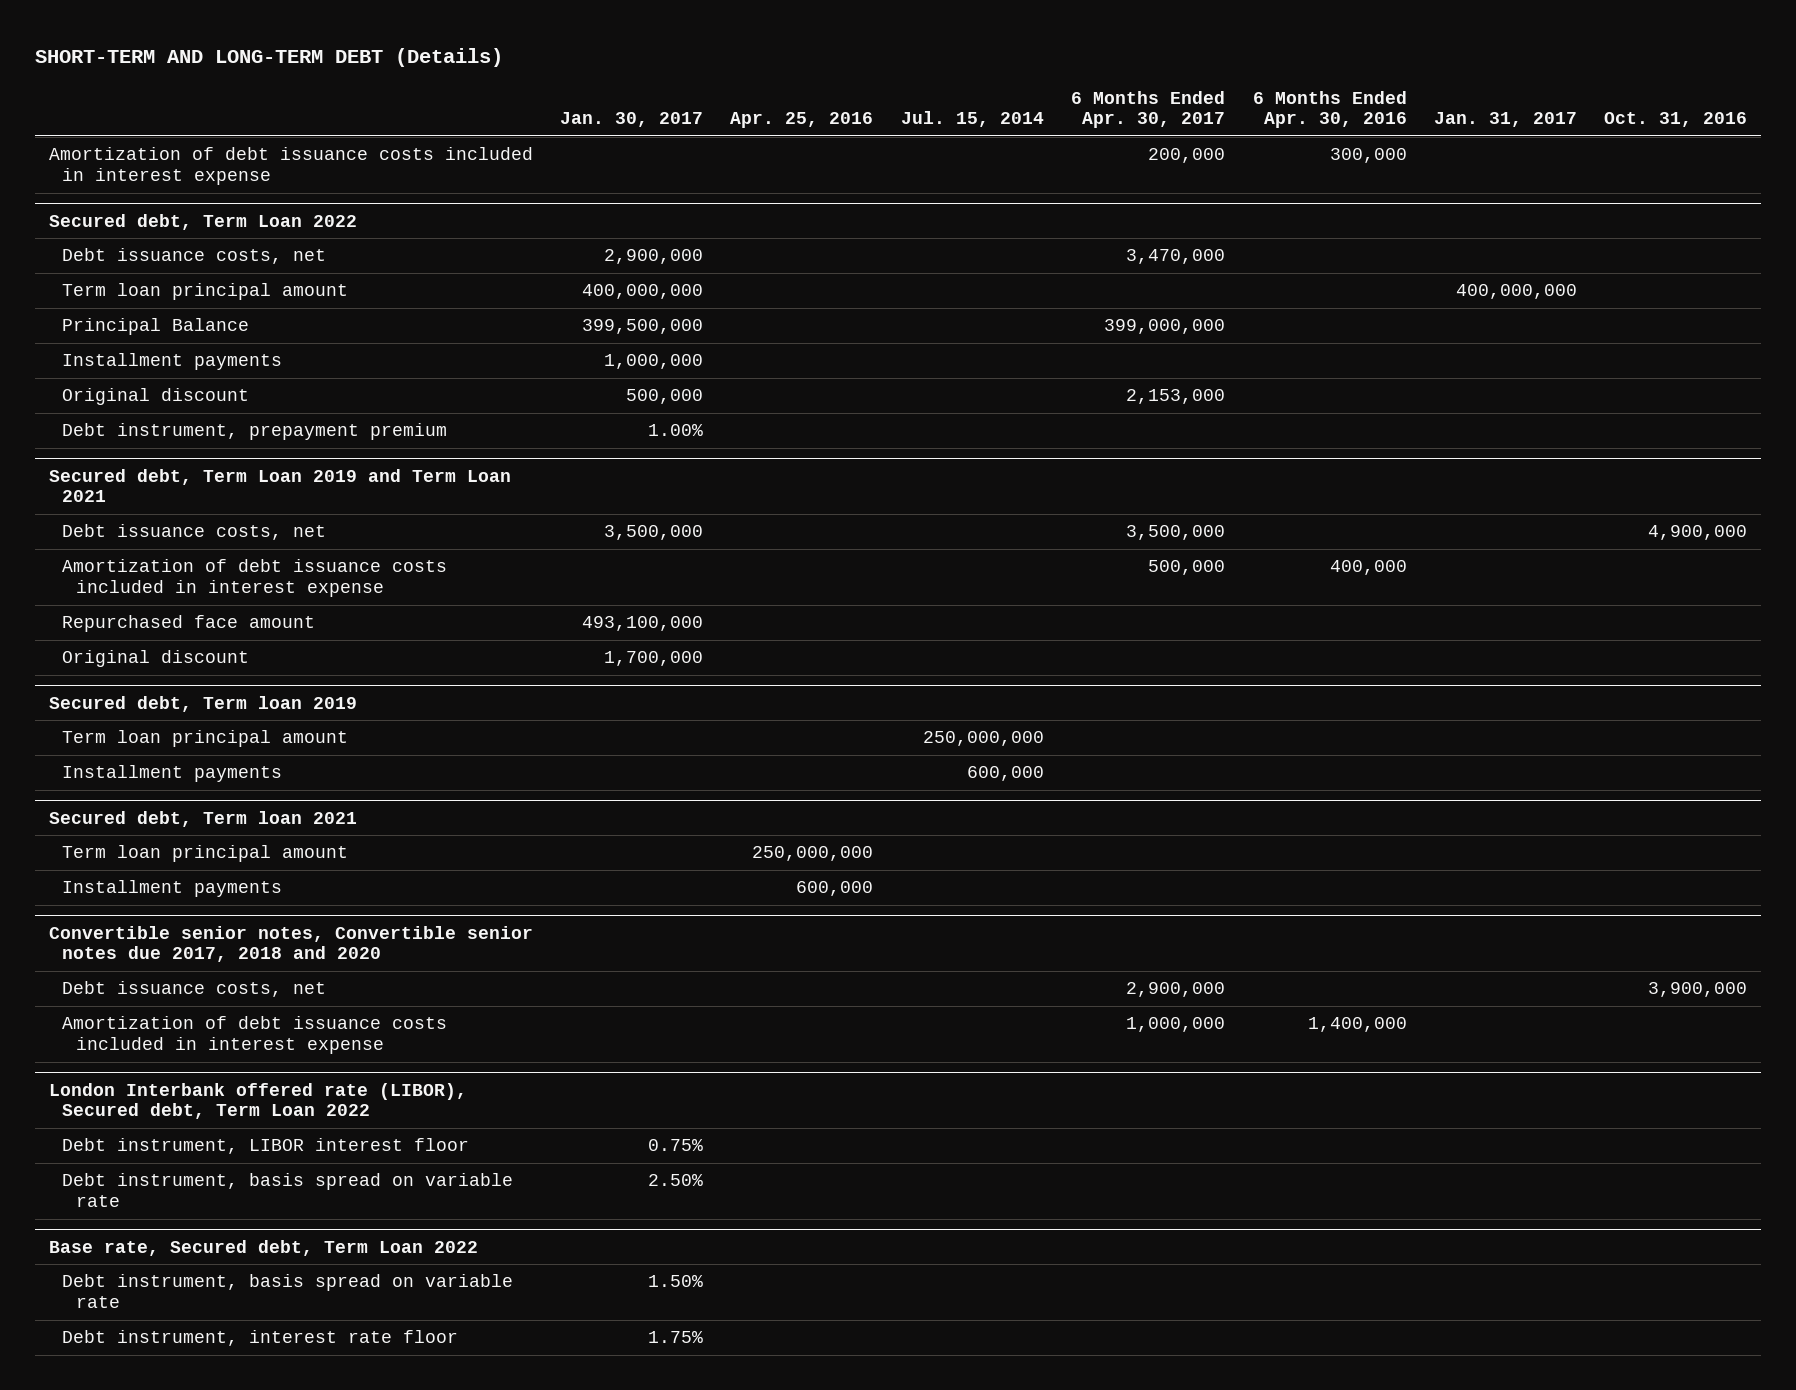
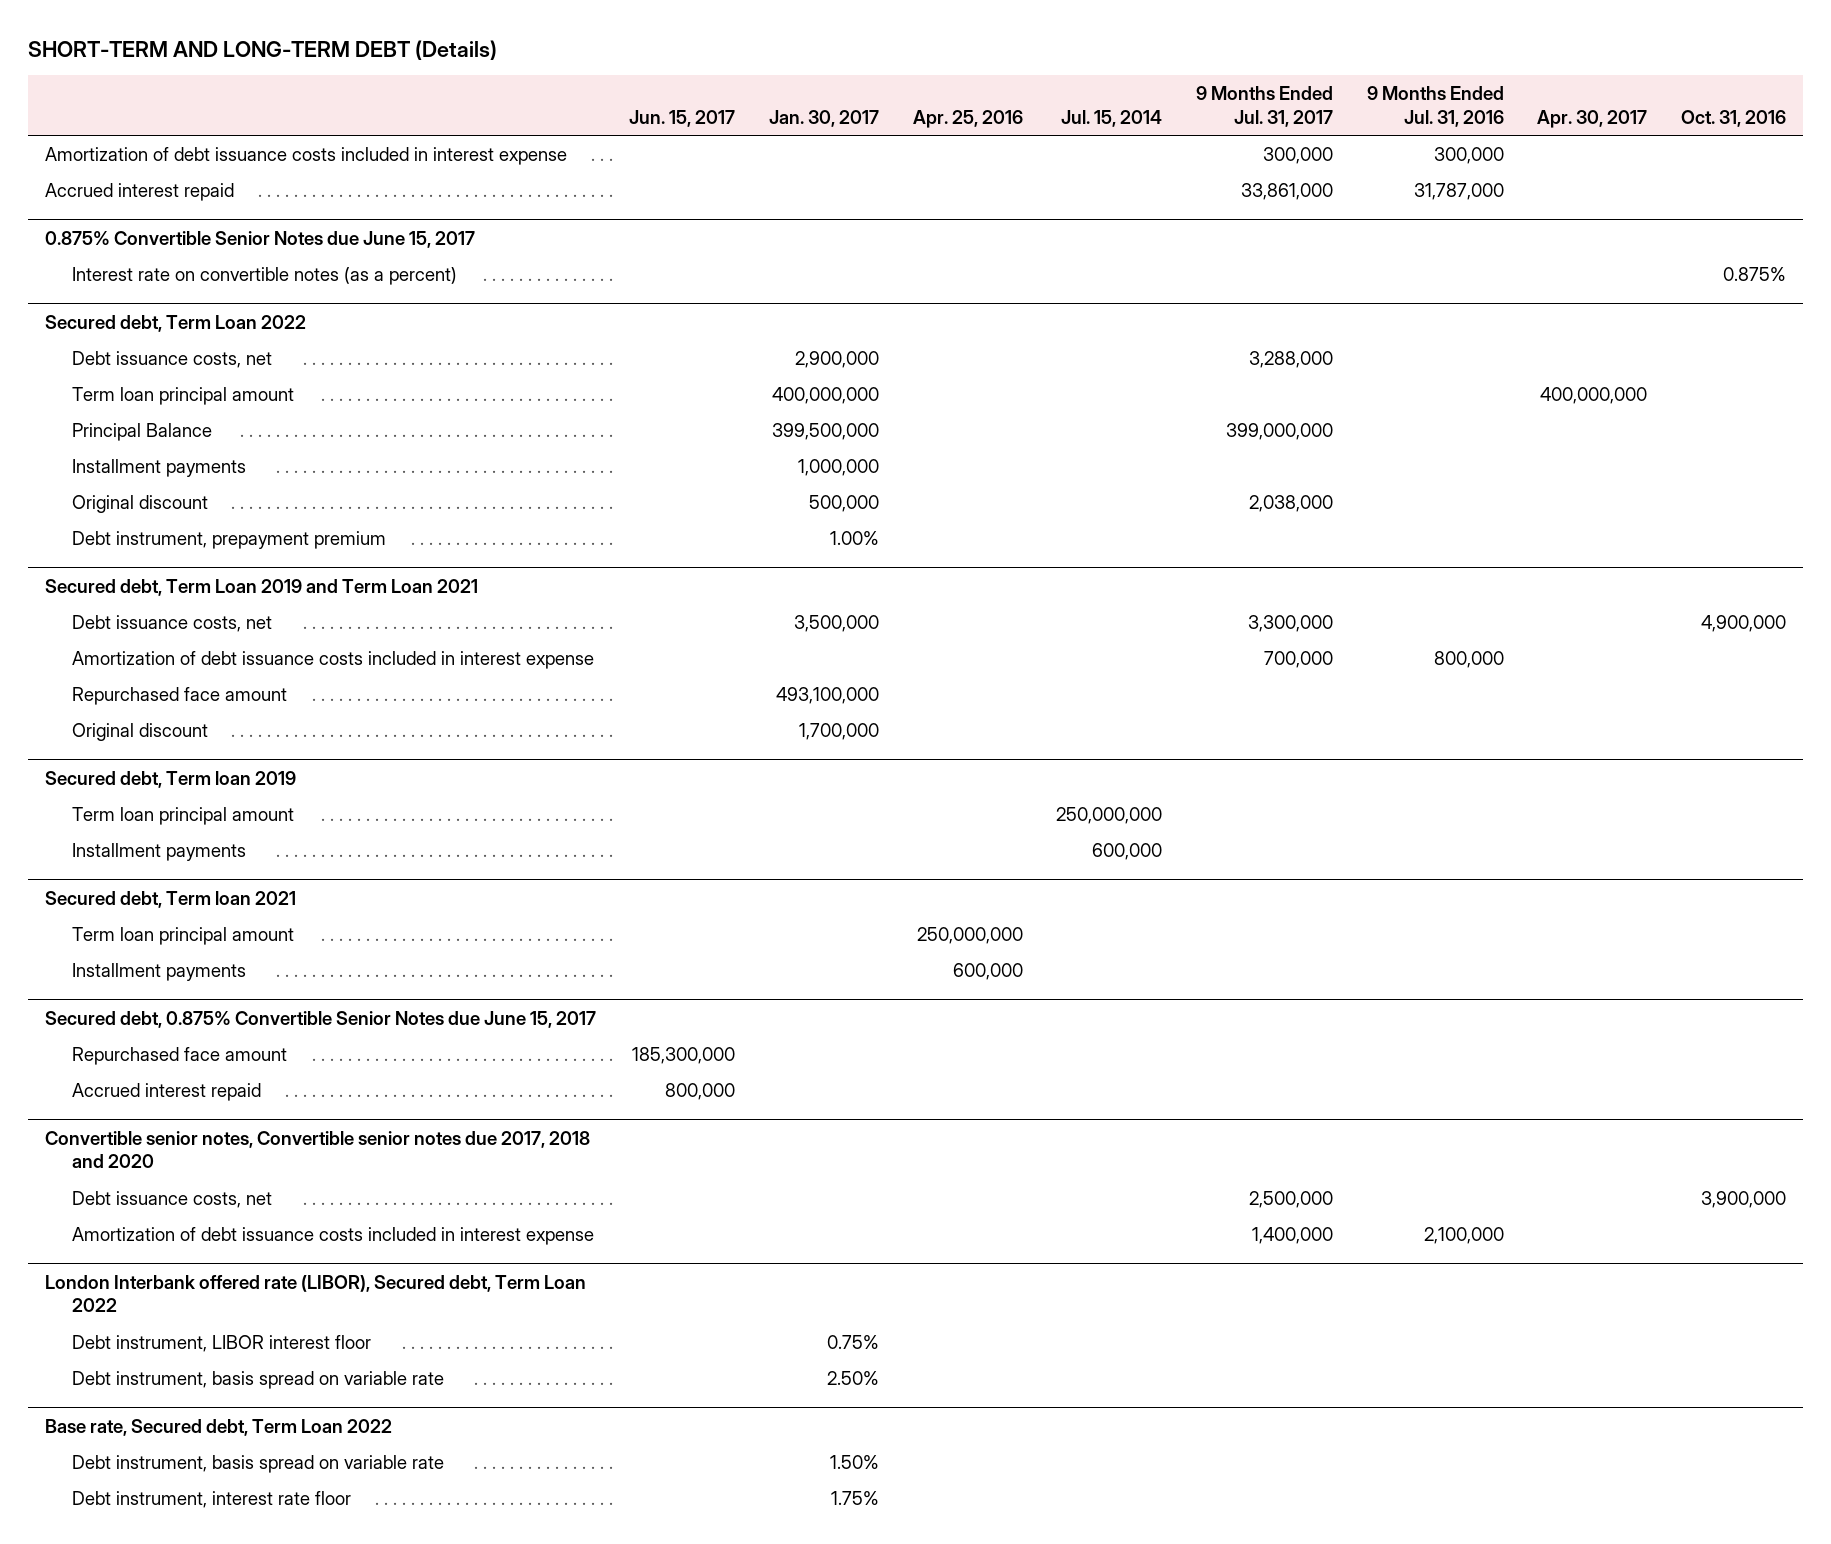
[1071,90,1226,129] 6 Months Ended Apr. 30, 2017 -> none
[1252,90,1407,129] 6 Months Ended Apr. 30, 2016 -> none
[1434,112,1578,128] Jan. 31, 2017 -> none
none -> [629,109,736,127] Jun. 15, 2017
none -> [1196,86,1334,127] 9 Months Ended Jul. 31, 2017
none -> [1366,86,1504,127] 9 Months Ended Jul. 31, 2016
none -> [1537,109,1648,128] Apr. 30, 2017
none -> [44,182,234,201] Accrued interest repaid
none -> [44,230,475,248] 0.875% Convertible Senior Notes due June 15, 2017
none -> [72,266,458,285] Interest rate on convertible notes (as a percent)
none -> [44,1010,596,1028] Secured debt, 0.875% Convertible Senior Notes due June 15, 2017
none -> [72,1046,288,1065] Repurchased face amount
none -> [72,1082,262,1101] Accrued interest repaid

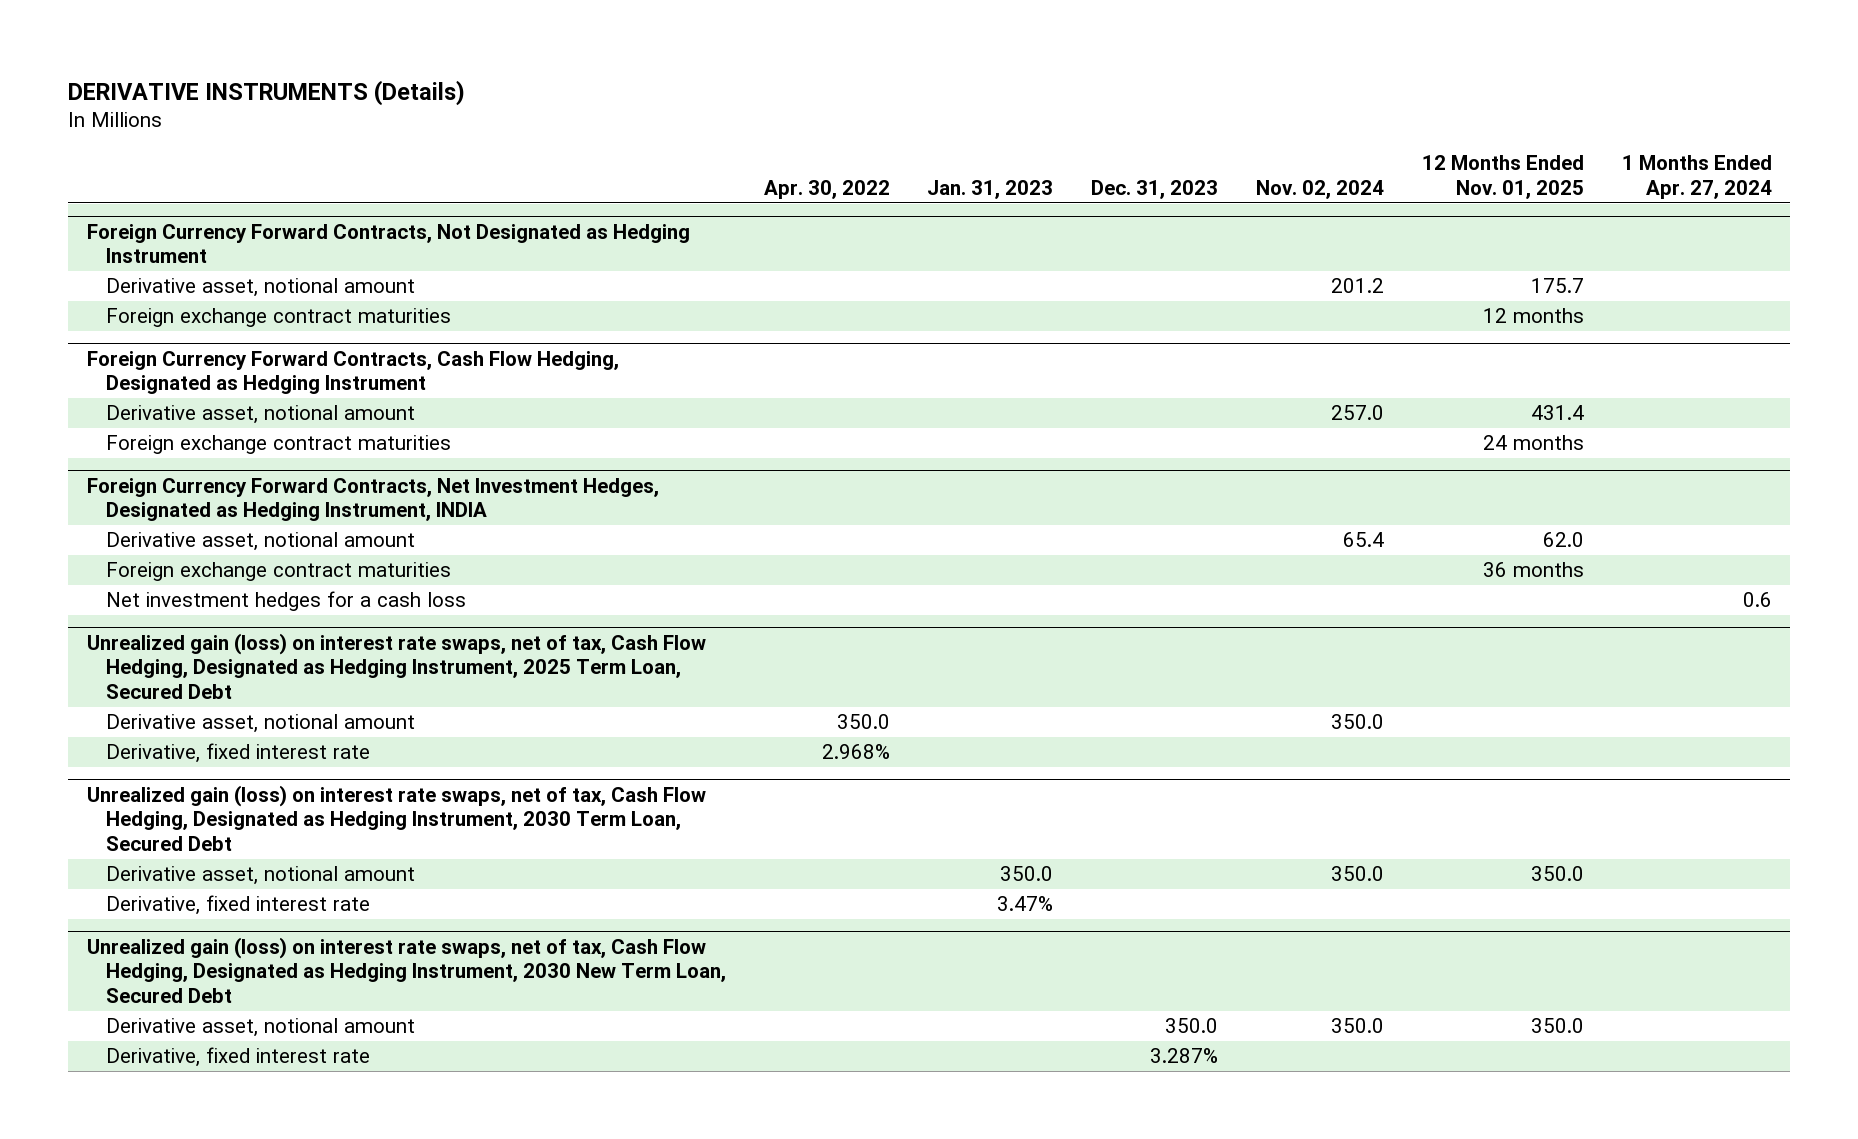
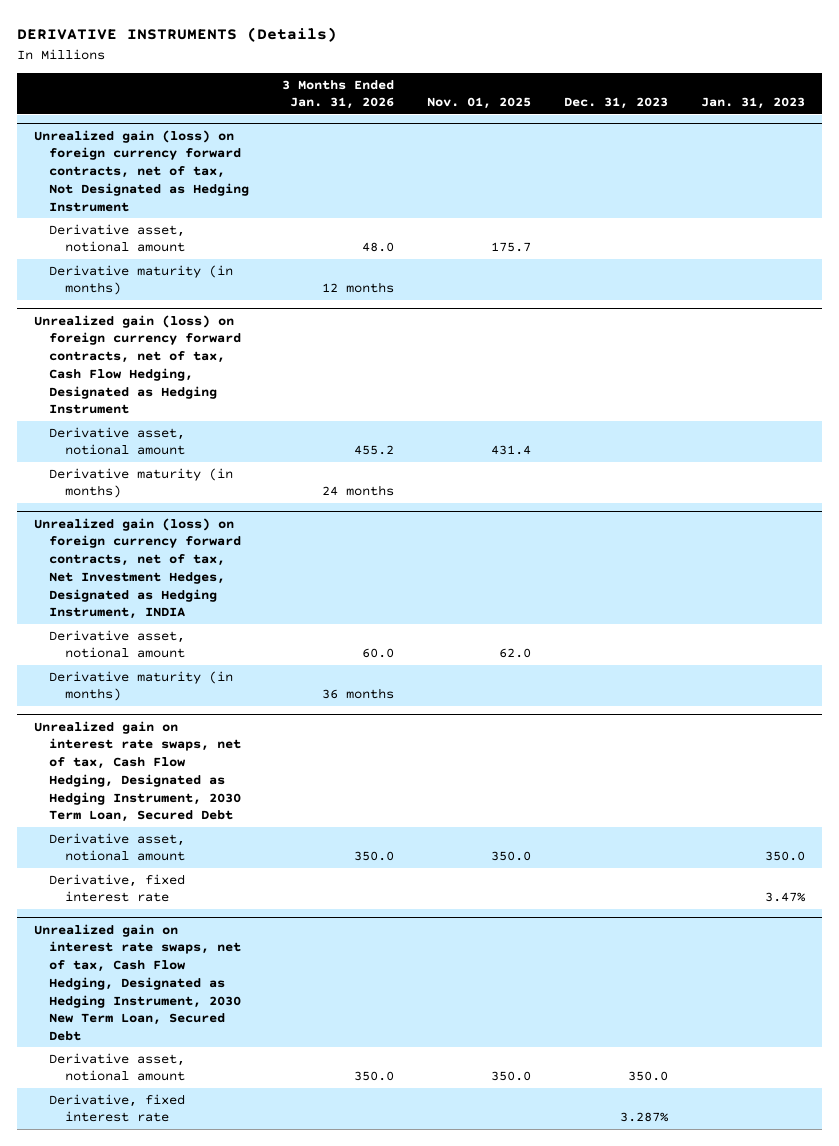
[763,179,890,199] Apr. 30, 2022 -> none
[1255,179,1384,199] Nov. 02, 2024 -> none
[1421,154,1584,199] 12 Months Ended Nov. 01, 2025 -> none
[1621,154,1772,199] 1 Months Ended Apr. 27, 2024 -> none
none -> [282,79,395,110] 3 Months Ended Jan. 31, 2026
none -> [427,97,532,110] Nov. 01, 2025
[86,223,690,264] Foreign Currency Forward Contracts, Not Designated as Hedging Instrument -> [33,129,250,212] Unrealized gain (loss) on foreign currency forward contracts, net of tax, Not Designated as Hedging Instrument
[105,308,451,328] Foreign exchange contract maturities -> [49,264,234,296] Derivative maturity (in months)
[86,350,619,395] Foreign Currency Forward Contracts, Cash Flow Hedging, Designated as Hedging Instrument -> [33,314,242,415] Unrealized gain (loss) on foreign currency forward contracts, net of tax, Cash Flow Hedging, Designated as Hedging Instrument
[105,435,451,455] Foreign exchange contract maturities -> [49,467,234,499] Derivative maturity (in months)
[86,477,659,522] Foreign Currency Forward Contracts, Net Investment Hedges, Designated as Hedging Instrument, INDIA -> [33,517,242,620] Unrealized gain (loss) on foreign currency forward contracts, net of tax, Net Investment Hedges, Designated as Hedging Instrument, INDIA
[105,591,466,612] Net investment hedges for a cash loss -> none
[86,632,706,700] Unrealized gain (loss) on interest rate swaps, net of tax, Cash Flow Hedging, Designated as Hedging Instrument, 2025 Term Loan, Secured Debt -> none
[105,714,415,734] Derivative asset, notional amount -> none
[105,743,370,764] Derivative, fixed interest rate -> none
[105,562,451,582] Foreign exchange contract maturities -> [49,670,234,702] Derivative maturity (in months)
[86,784,706,852] Unrealized gain (loss) on interest rate swaps, net of tax, Cash Flow Hedging, Designated as Hedging Instrument, 2030 Term Loan, Secured Debt -> [33,720,242,823] Unrealized gain on interest rate swaps, net of tax, Cash Flow Hedging, Designated as Hedging Instrument, 2030 Term Loan, Secured Debt
[86,936,726,1004] Unrealized gain (loss) on interest rate swaps, net of tax, Cash Flow Hedging, Designated as Hedging Instrument, 2030 New Term Loan, Secured Debt -> [33,923,242,1041] Unrealized gain on interest rate swaps, net of tax, Cash Flow Hedging, Designated as Hedging Instrument, 2030 New Term Loan, Secured Debt

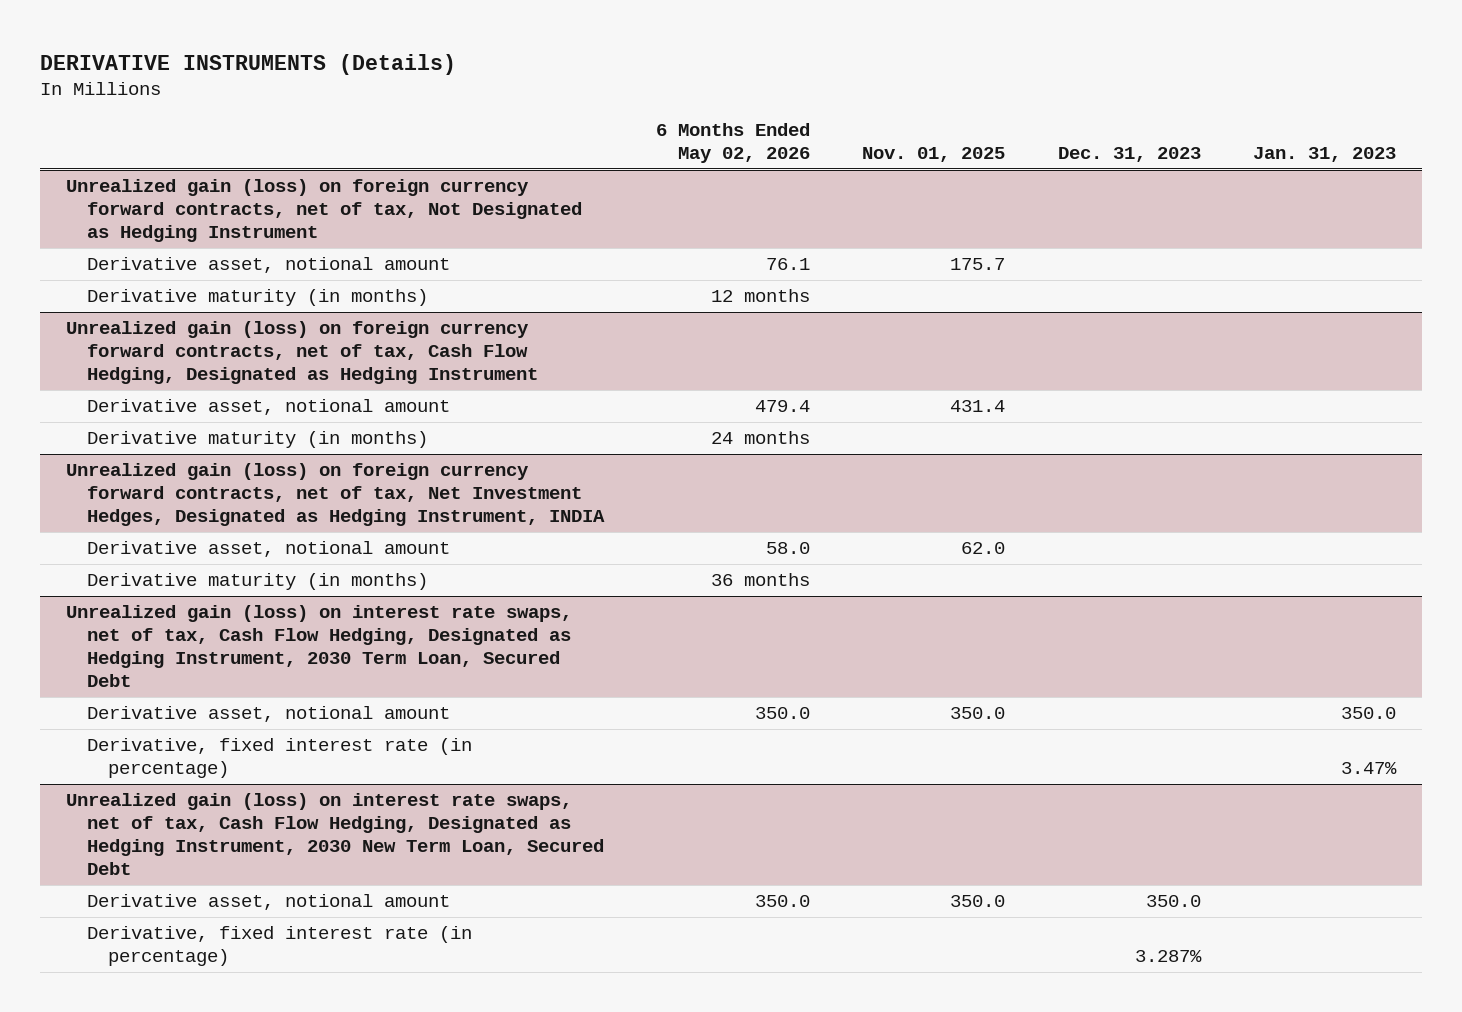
[282,79,395,110] 3 Months Ended Jan. 31, 2026 -> none
none -> [656,123,811,164] 6 Months Ended May 02, 2026
[33,720,242,823] Unrealized gain on interest rate swaps, net of tax, Cash Flow Hedging, Designated as Hedging Instrument, 2030 Term Loan, Secured Debt -> [66,605,573,688] Unrealized gain (loss) on interest rate swaps, net of tax, Cash Flow Hedging, Designated as Hedging Instrument, 2030 Term Loan, Secured Debt
[49,873,186,903] Derivative, fixed interest rate -> [87,738,473,779] Derivative, fixed interest rate (in percentage)
[33,923,242,1041] Unrealized gain on interest rate swaps, net of tax, Cash Flow Hedging, Designated as Hedging Instrument, 2030 New Term Loan, Secured Debt -> [66,793,605,876] Unrealized gain (loss) on interest rate swaps, net of tax, Cash Flow Hedging, Designated as Hedging Instrument, 2030 New Term Loan, Secured Debt
[49,1093,186,1123] Derivative, fixed interest rate -> [87,926,473,967] Derivative, fixed interest rate (in percentage)

